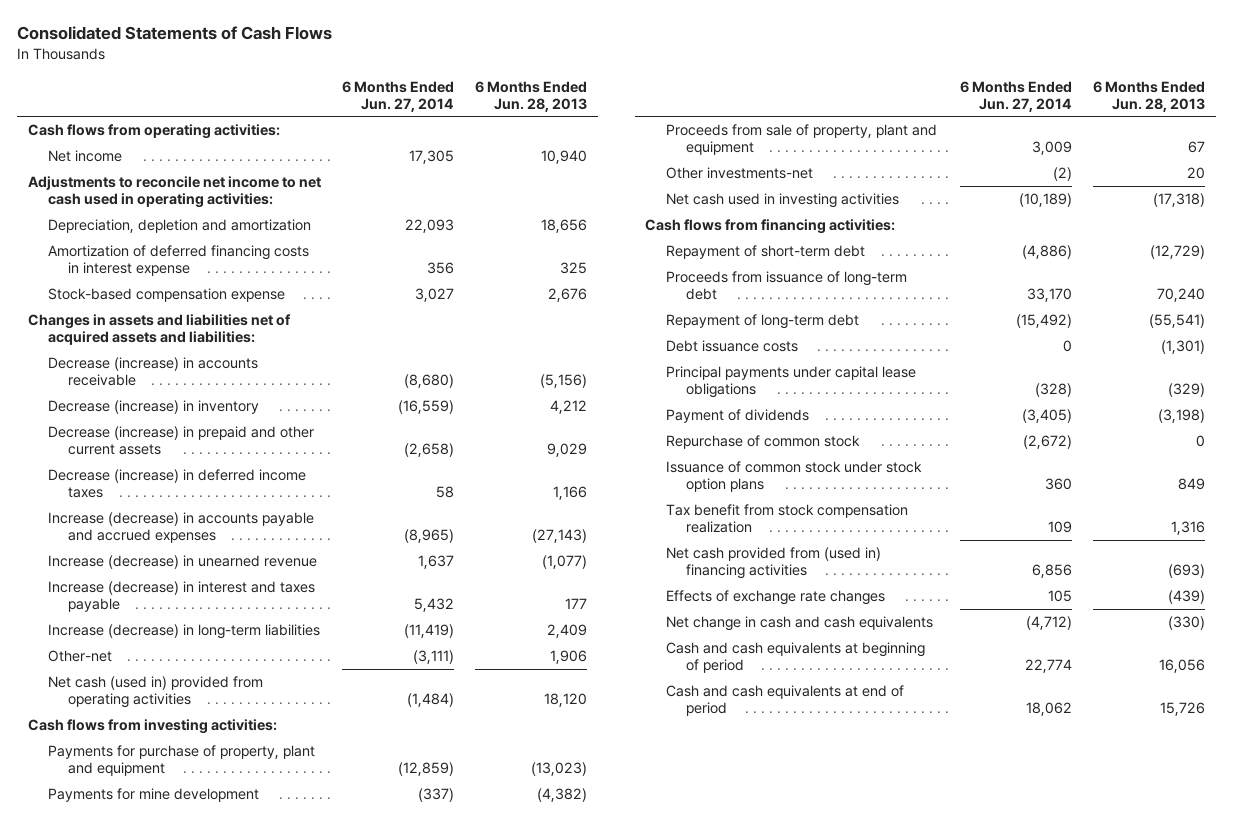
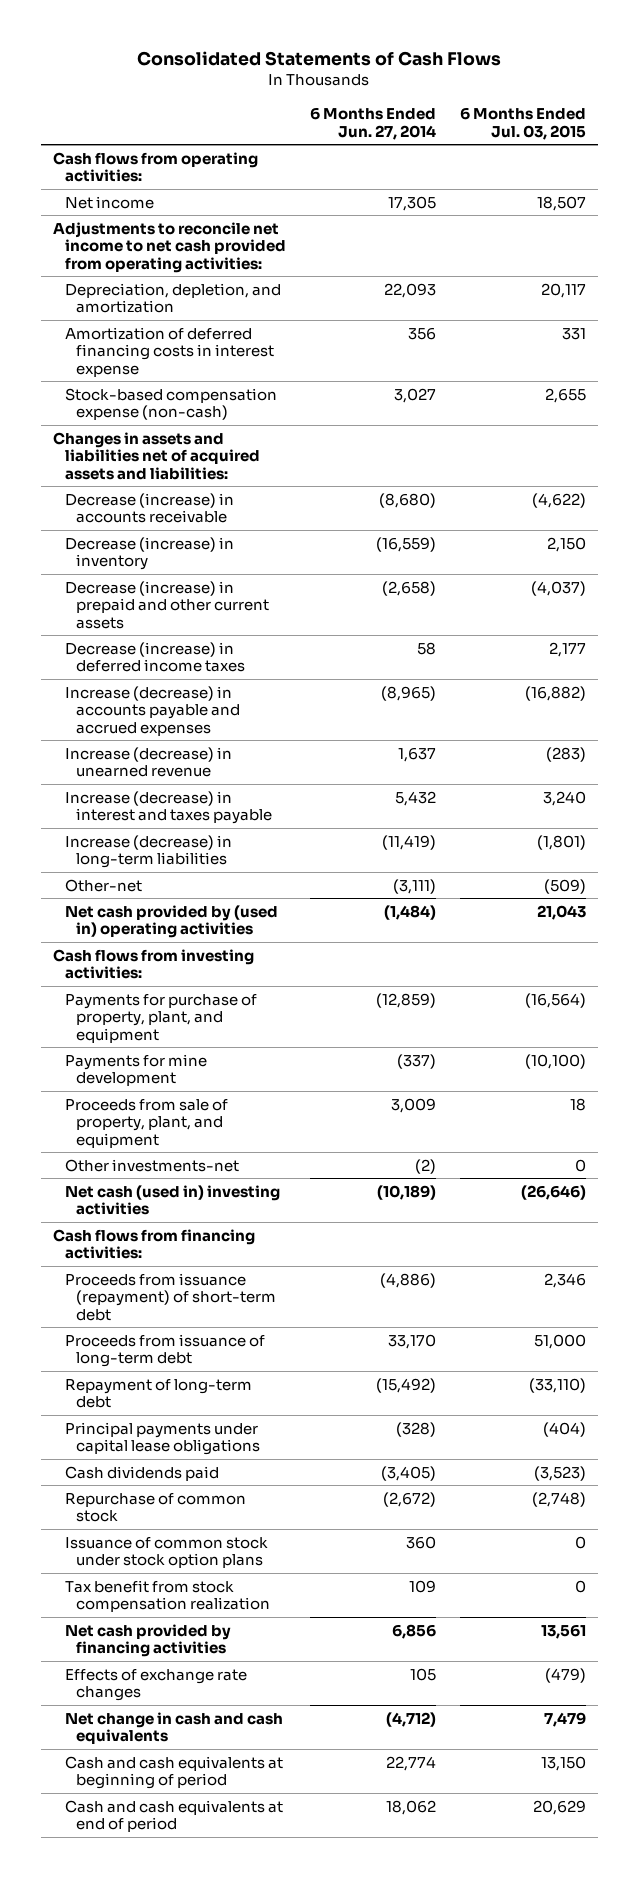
[475,80,588,112] 6 Months Ended Jun. 28, 2013 -> none
none -> [459,106,586,140] 6 Months Ended Jul. 03, 2015
[27,175,321,209] Adjustments to reconcile net income to net cash used in operating activities: -> [53,221,286,273] Adjustments to reconcile net income to net cash provided from operating activities:
[47,218,311,233] Depreciation, depletion and amortization -> [64,282,281,314] Depreciation, depletion, and amortization
[47,287,285,302] Stock-based compensation expense -> [64,387,277,421] Stock-based compensation expense (non-cash)
[47,675,263,709] Net cash (used in) provided from operating activities -> [64,904,278,939] Net cash provided by (used in) operating activities
[47,744,315,777] Payments for purchase of property, plant and equipment -> [64,993,257,1043] Payments for purchase of property, plant, and equipment
[665,123,937,156] Proceeds from sale of property, plant and equipment -> [64,1098,228,1148] Proceeds from sale of property, plant, and equipment
[665,192,899,208] Net cash used in investing activities -> [64,1184,280,1216] Net cash (used in) investing activities
[665,244,865,259] Repayment of short-term debt -> [64,1272,277,1321] Proceeds from issuance (repayment) of short-term debt
[665,339,798,352] Debt issuance costs -> none
[665,408,809,423] Payment of dividends -> [64,1465,219,1481] Cash dividends paid
[665,546,881,580] Net cash provided from (used in) financing activities -> [64,1623,231,1658] Net cash provided by financing activities

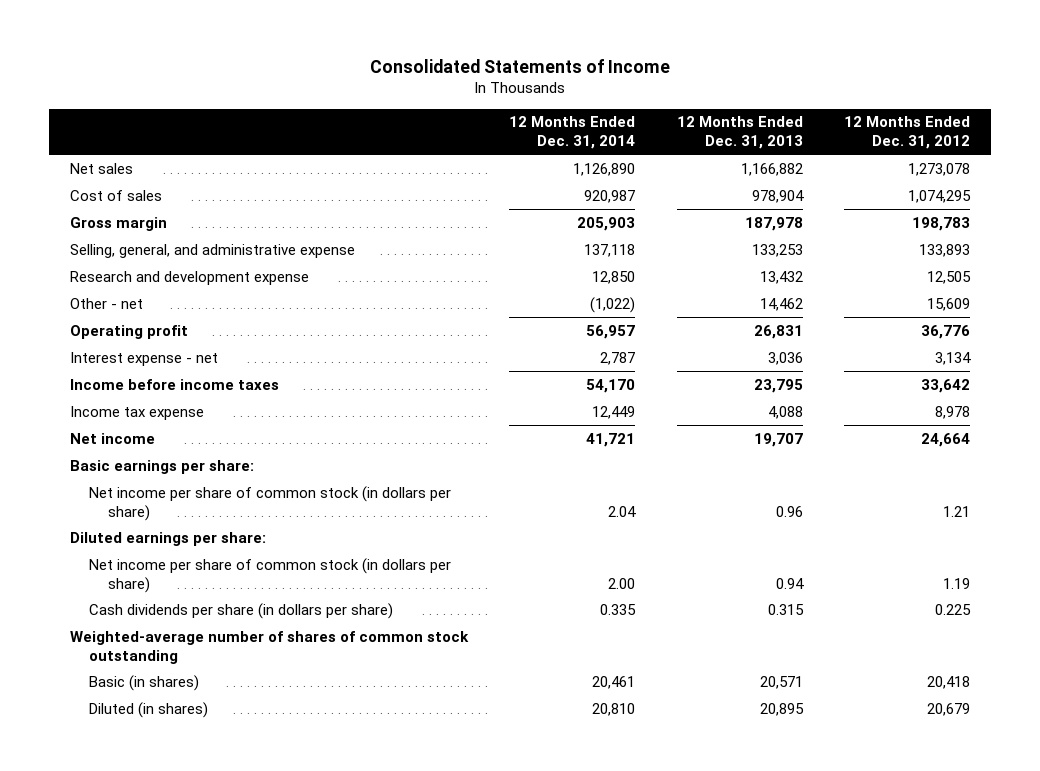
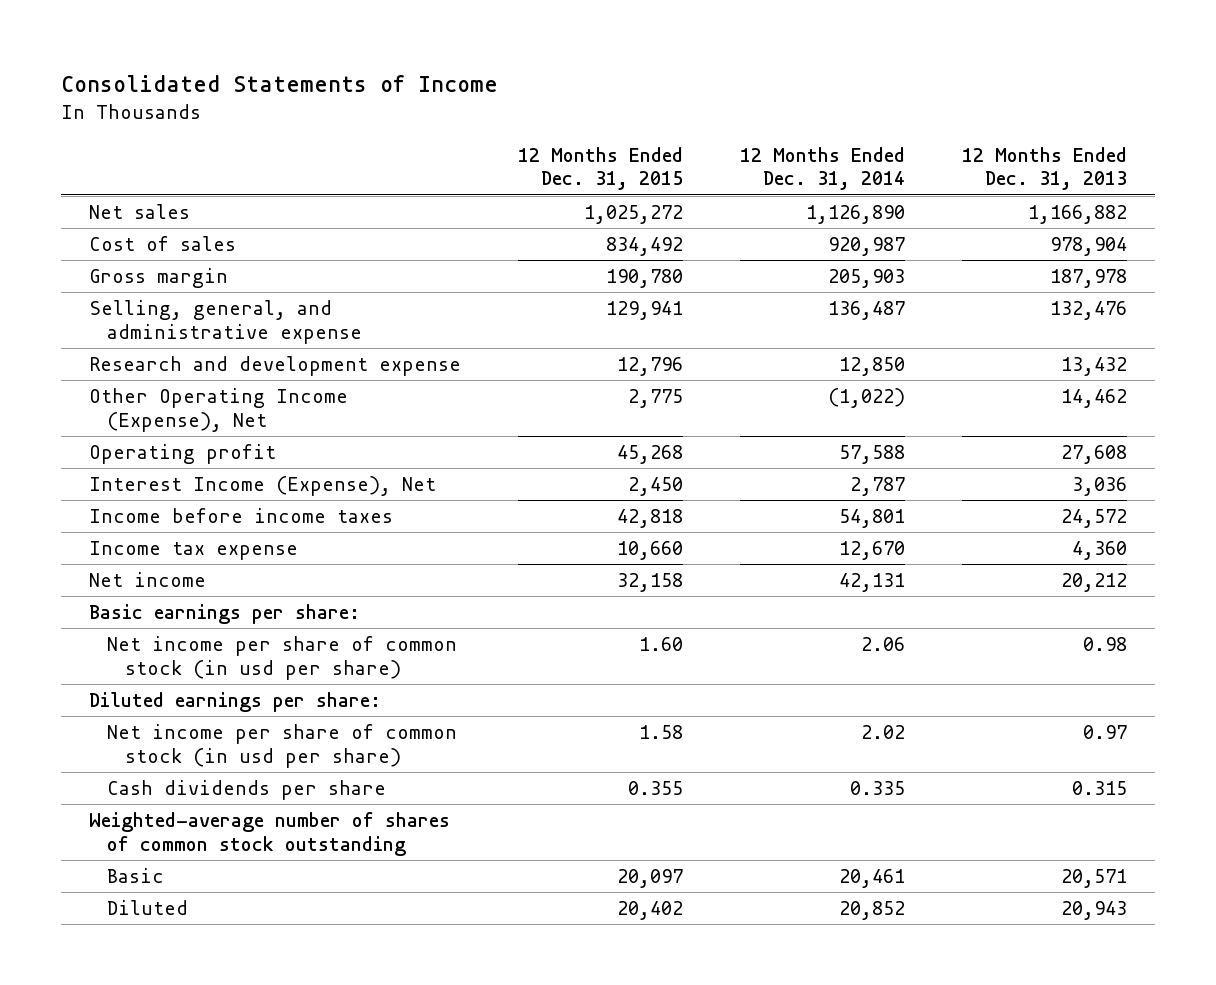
[843,116,970,150] 12 Months Ended Dec. 31, 2012 -> none
none -> [518,146,684,191] 12 Months Ended Dec. 31, 2015
[584,243,636,257] 137,118 -> [827,301,905,321] 136,487
[751,243,803,257] 133,253 -> [1049,301,1127,321] 132,476
[69,297,143,309] Other - net -> [89,388,349,432] Other Operating Income (Expense), Net
[586,324,636,339] 56,957 -> [838,445,905,465] 57,588
[753,324,803,339] 26,831 -> [1060,445,1127,465] 27,608
[69,351,218,366] Interest expense - net -> [89,476,437,497] Interest Income (Expense), Net
[586,378,636,393] 54,170 -> [838,509,905,529] 54,801
[753,378,803,393] 23,795 -> [1060,509,1127,529] 24,572
[592,405,636,419] 12,449 -> [838,541,905,561] 12,670
[767,405,803,419] 4,088 -> [1071,541,1127,561] 4,360
[586,432,636,447] 41,721 -> [838,573,905,593] 42,131
[753,432,803,447] 19,707 -> [1060,573,1127,593] 20,212
[88,485,451,521] Net income per share of common stock (in dollars per share) -> [107,636,458,680] Net income per share of common stock (in usd per share)
[608,505,637,517] 2.04 -> [860,637,905,652] 2.06
[775,505,803,517] 0.96 -> [1082,637,1127,652] 0.98
[88,557,451,593] Net income per share of common stock (in dollars per share) -> [107,724,458,768] Net income per share of common stock (in usd per share)
[608,577,636,589] 2.00 -> [860,725,905,740] 2.02
[775,577,804,589] 0.94 -> [1082,725,1127,740] 0.97
[88,602,393,619] Cash dividends per share (in dollars per share) -> [107,780,387,801] Cash dividends per share
[88,674,199,691] Basic (in shares) -> [107,868,165,884] Basic
[88,701,208,718] Diluted (in shares) -> [107,900,189,916] Diluted
[592,702,636,716] 20,810 -> [838,901,905,921] 20,852
[759,702,804,716] 20,895 -> [1060,901,1127,921] 20,943

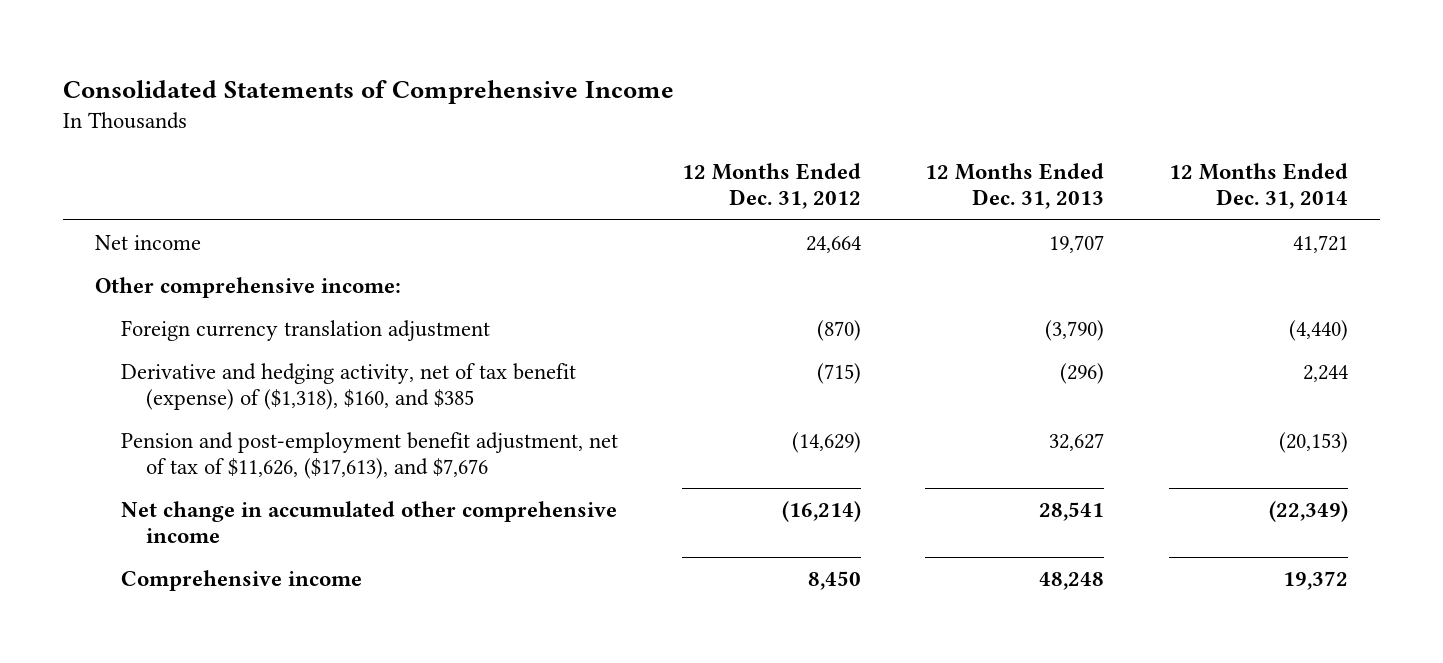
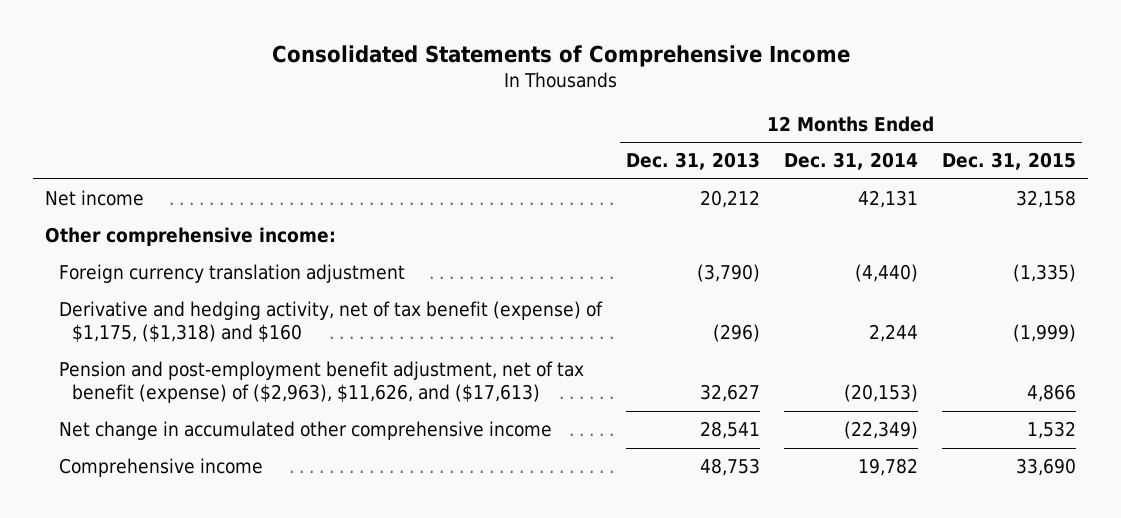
[682,163,862,210] 12 Months Ended Dec. 31, 2012 -> none
none -> [942,152,1077,171] Dec. 31, 2015
[1049,234,1105,253] 19,707 -> [699,190,760,209] 20,212
[1292,234,1348,253] 41,721 -> [858,190,919,209] 42,131
[120,362,576,410] Derivative and hedging activity, net of tax benefit (expense) of ($1,318), $160, and $385 -> [58,301,603,342] Derivative and hedging activity, net of tax benefit (expense) of $1,175, ($1,318) and $160
[120,431,618,479] Pension and post-employment benefit adjustment, net of tax of $11,626, ($17,613), and $7,676 -> [58,361,584,403] Pension and post-employment benefit adjustment, net of tax benefit (expense) of ($2,963), $11,626, and ($17,613)
[1039,571,1105,590] 48,248 -> [699,458,760,477] 48,753
[1282,570,1348,590] 19,372 -> [858,458,919,477] 19,782

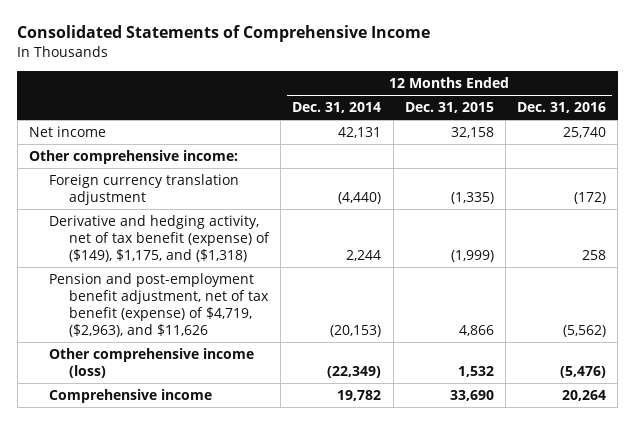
[625,152,760,171] Dec. 31, 2013 -> none
none -> [517,102,607,114] Dec. 31, 2016
[58,301,603,342] Derivative and hedging activity, net of tax benefit (expense) of $1,175, ($1,318) and $160 -> [48,215,271,262] Derivative and hedging activity, net of tax benefit (expense) of ($149), $1,175, and ($1,318)
[58,361,584,403] Pension and post-employment benefit adjustment, net of tax benefit (expense) of ($2,963), $11,626, and ($17,613) -> [48,273,270,337] Pension and post-employment benefit adjustment, net of tax benefit (expense) of $4,719, ($2,963), and $11,626
[58,421,552,441] Net change in accumulated other comprehensive income -> [48,348,254,378] Other comprehensive income (loss)

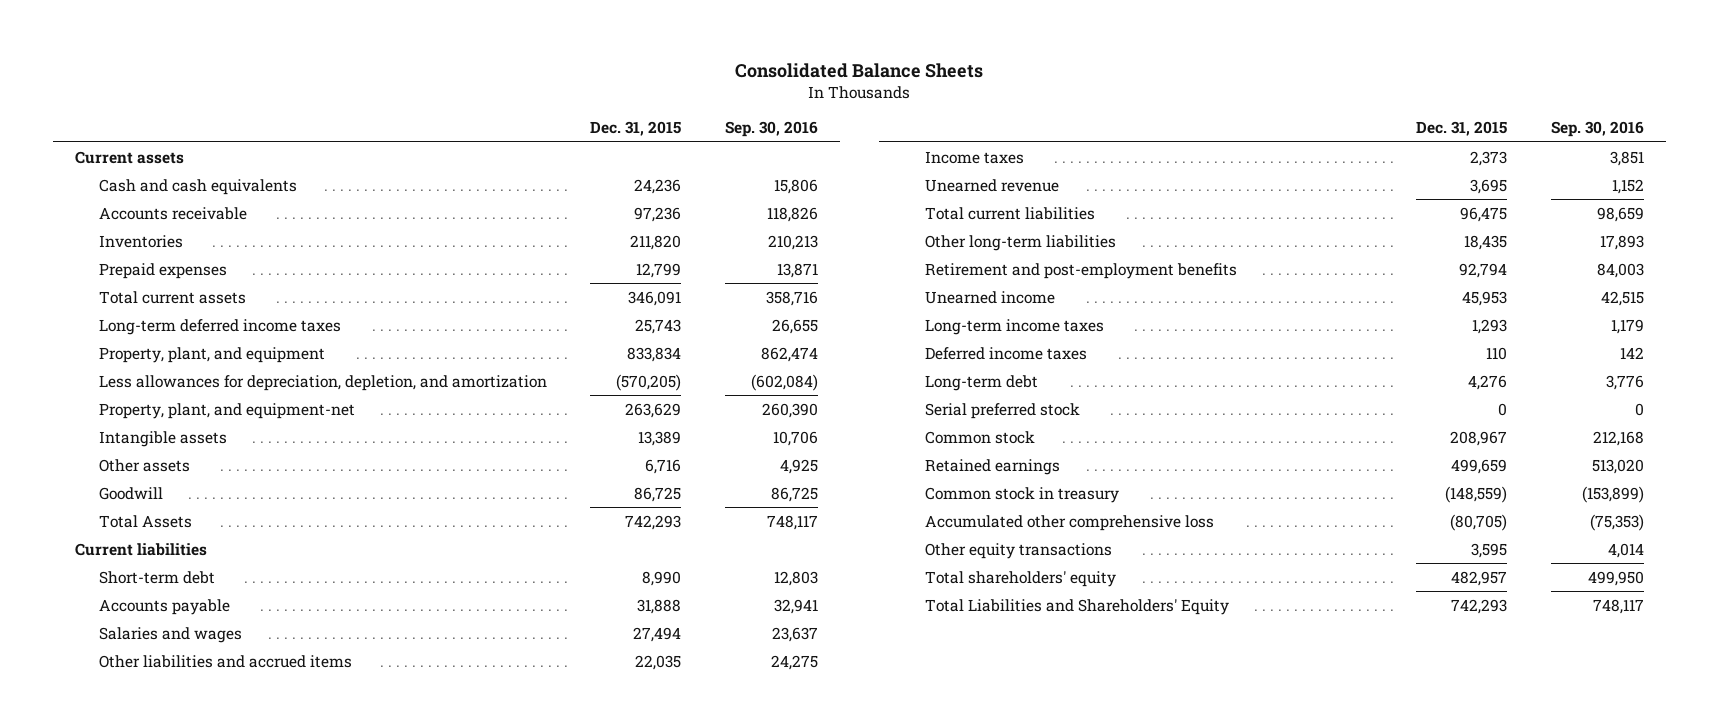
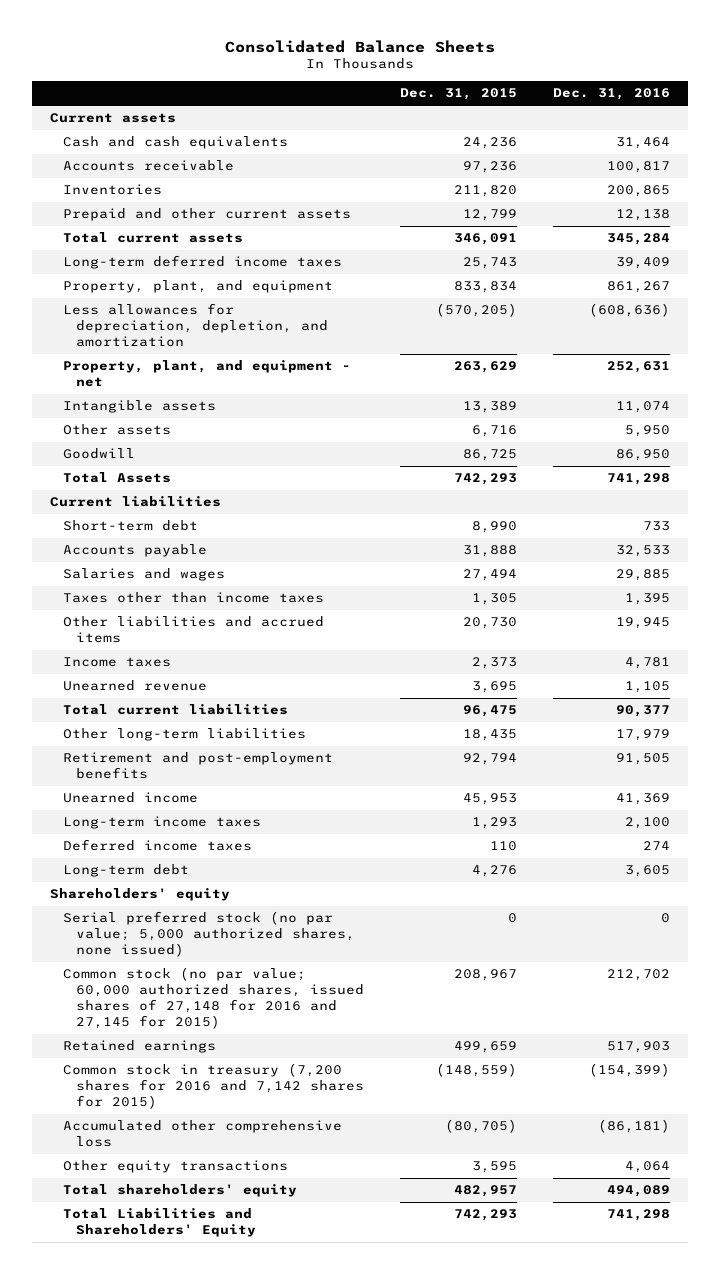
[724,121,818,138] Sep. 30, 2016 -> none
none -> [552,88,670,101] Dec. 31, 2016
[98,262,227,279] Prepaid expenses -> [63,208,352,222] Prepaid and other current assets
[98,402,355,419] Property, plant, and equipment-net -> [63,360,352,388] Property, plant, and equipment - net
none -> [63,592,325,604] Taxes other than income taxes
[635,654,682,670] 22,035 -> [462,617,517,630] 20,730
none -> [50,888,231,902] Shareholders' equity
[924,402,1080,419] Serial preferred stock -> [63,911,356,958] Serial preferred stock (no par value; 5,000 authorized shares, none issued)
[924,430,1035,444] Common stock -> [63,967,365,1030] Common stock (no par value; 60,000 authorized shares, issued shares of 27,148 for 2016 and 27,145 for 2015)
[924,486,1119,503] Common stock in treasury -> [63,1063,365,1110] Common stock in treasury (7,200 shares for 2016 and 7,142 shares for 2015)

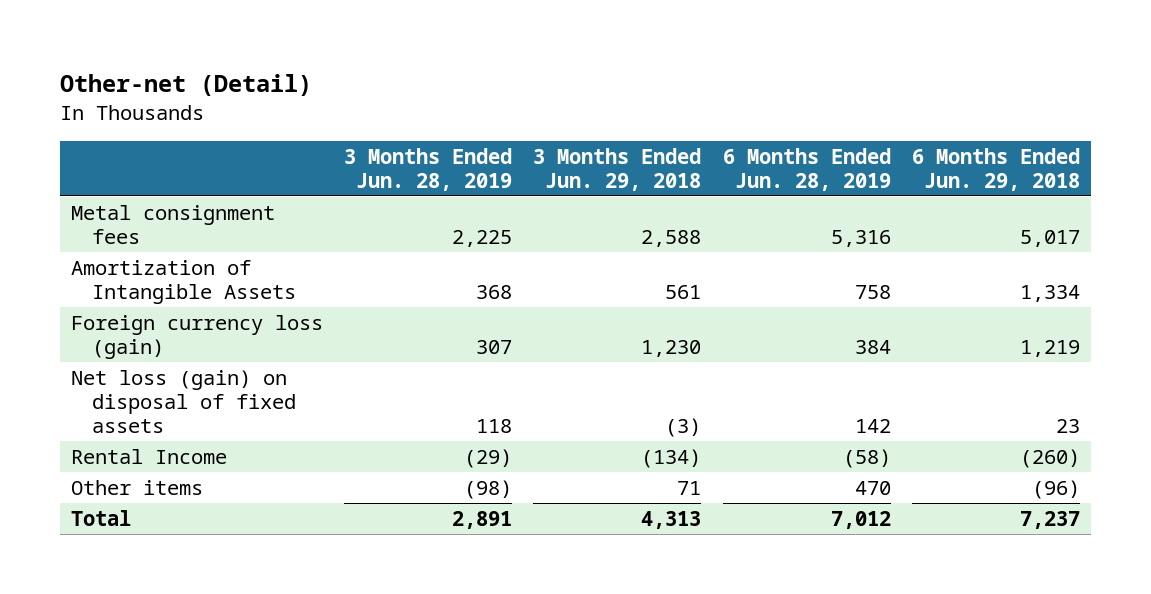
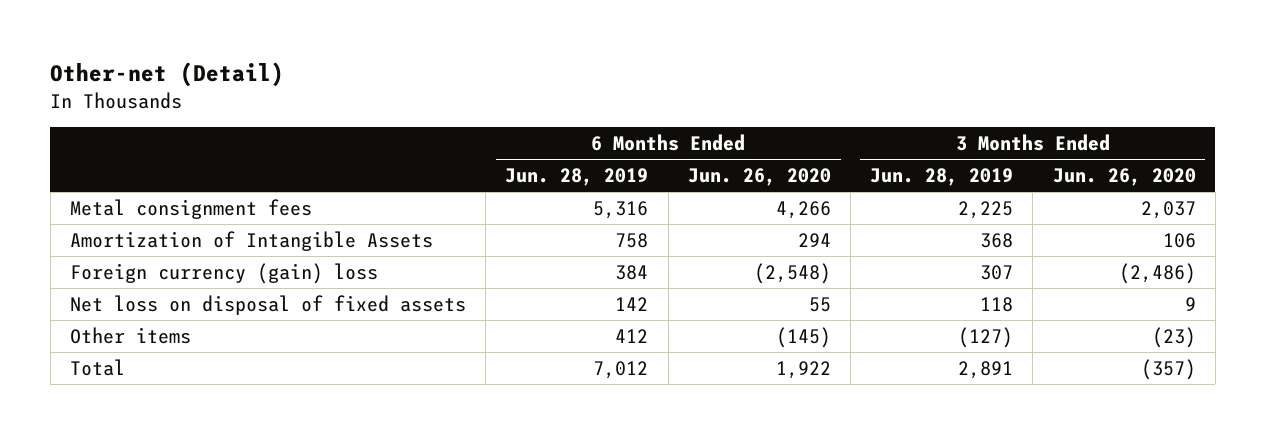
[533,147,702,191] 3 Months Ended Jun. 29, 2018 -> none
[912,147,1081,191] 6 Months Ended Jun. 29, 2018 -> none
none -> [687,168,831,187] Jun. 26, 2020
none -> [1052,168,1196,187] Jun. 26, 2020
[70,449,227,465] Rental Income -> none
[70,315,323,359] Foreign currency loss (gain) -> [70,262,379,284] Foreign currency (gain) loss
[70,370,297,433] Net loss (gain) on disposal of fixed assets -> [70,294,467,315] Net loss on disposal of fixed assets
[464,480,513,500] (98) -> [958,326,1014,348] (127)
[854,481,891,496] 470 -> [615,328,649,343] 412

